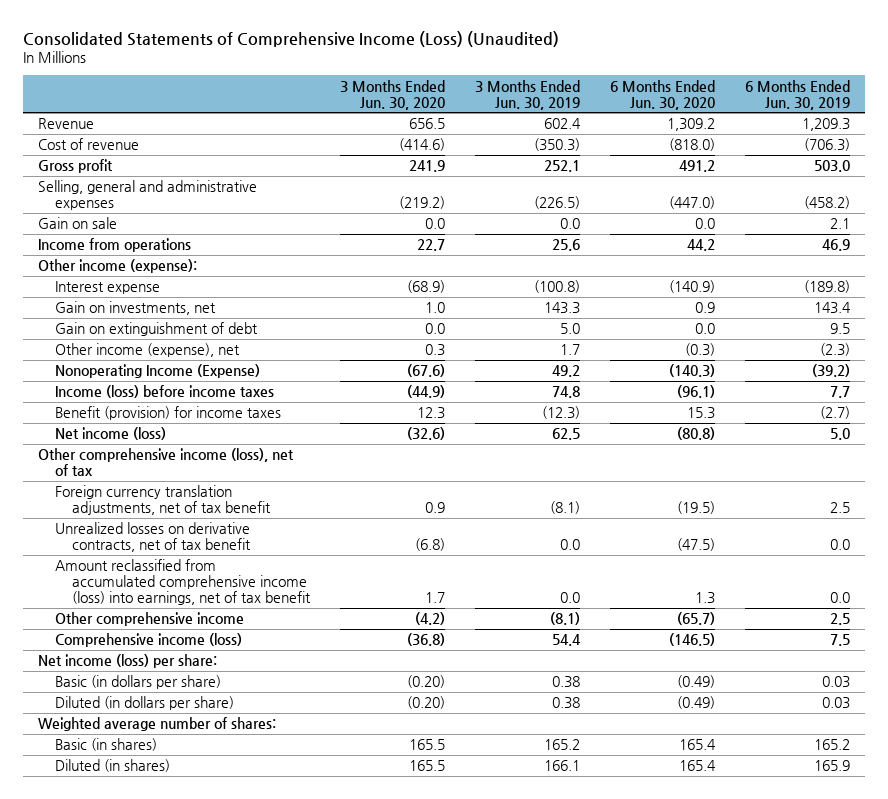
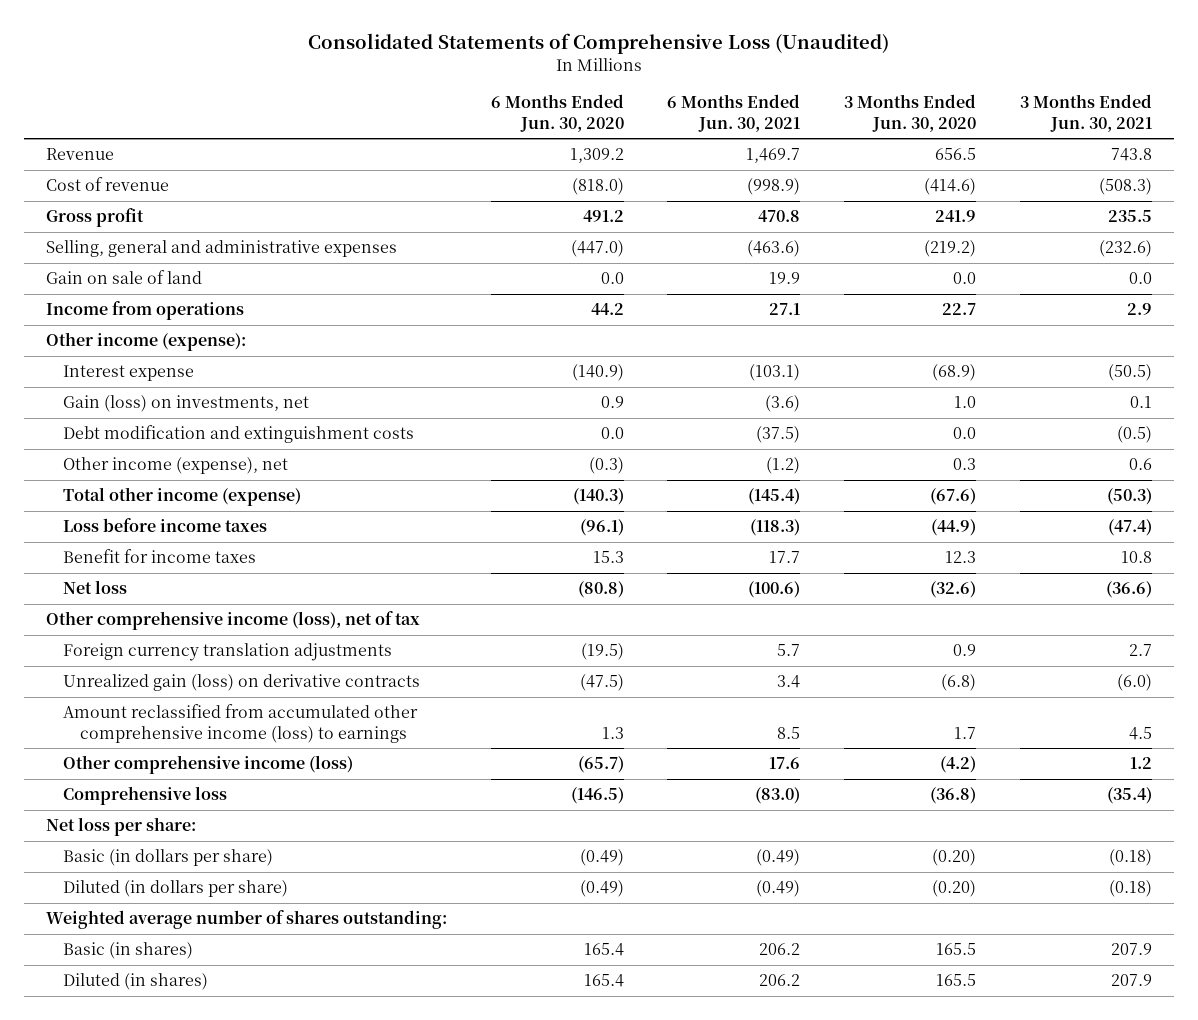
[23,30,560,47] Consolidated Statements of Comprehensive Income (Loss) (Unaudited) -> [307,33,889,55] Consolidated Statements of Comprehensive Loss (Unaudited)
[475,79,581,110] 3 Months Ended Jun. 30, 2019 -> none
[744,79,850,110] 6 Months Ended Jun. 30, 2019 -> none
none -> [667,94,801,132] 6 Months Ended Jun. 30, 2021
none -> [1019,94,1152,132] 3 Months Ended Jun. 30, 2021
[38,217,118,230] Gain on sale -> [45,270,202,285] Gain on sale of land
[55,301,217,316] Gain on investments, net -> [62,395,309,413] Gain (loss) on investments, net
[55,322,259,337] Gain on extinguishment of debt -> [62,425,414,444] Debt modification and extinguishment costs
[55,364,261,379] Nonoperating Income (Expense) -> [62,487,301,507] Total other income (expense)
[55,385,275,399] Income (loss) before income taxes -> [62,518,267,533] Loss before income taxes
[55,406,282,421] Benefit (provision) for income taxes -> [62,549,256,564] Benefit for income taxes
[55,427,167,441] Net income (loss) -> [62,580,127,595] Net loss
[55,485,272,516] Foreign currency translation adjustments, net of tax benefit -> [62,643,392,662] Foreign currency translation adjustments
[55,522,252,553] Unrealized losses on derivative contracts, net of tax benefit -> [62,674,420,692] Unrealized gain (loss) on derivative contracts
[55,559,312,606] Amount reclassified from accumulated comprehensive income (loss) into earnings, net of tax benefit -> [62,704,418,743] Amount reclassified from accumulated other comprehensive income (loss) to earnings
[55,612,245,627] Other comprehensive income -> [62,755,353,775] Other comprehensive income (loss)
[55,633,243,648] Comprehensive income (loss) -> [62,786,227,806] Comprehensive loss
[38,654,218,669] Net income (loss) per share: -> [45,817,196,837] Net loss per share:
[38,717,277,732] Weighted average number of shares: -> [45,910,447,930] Weighted average number of shares outstanding:

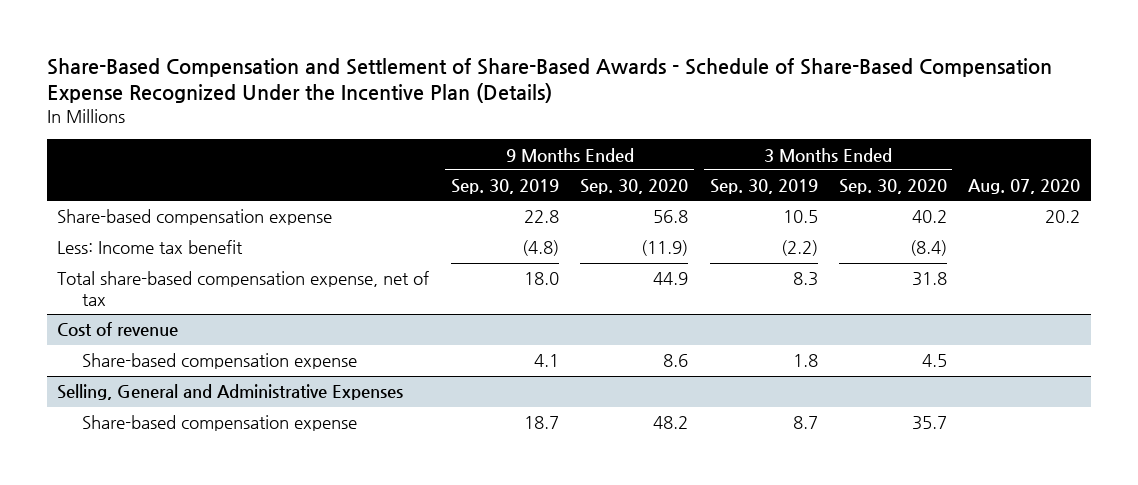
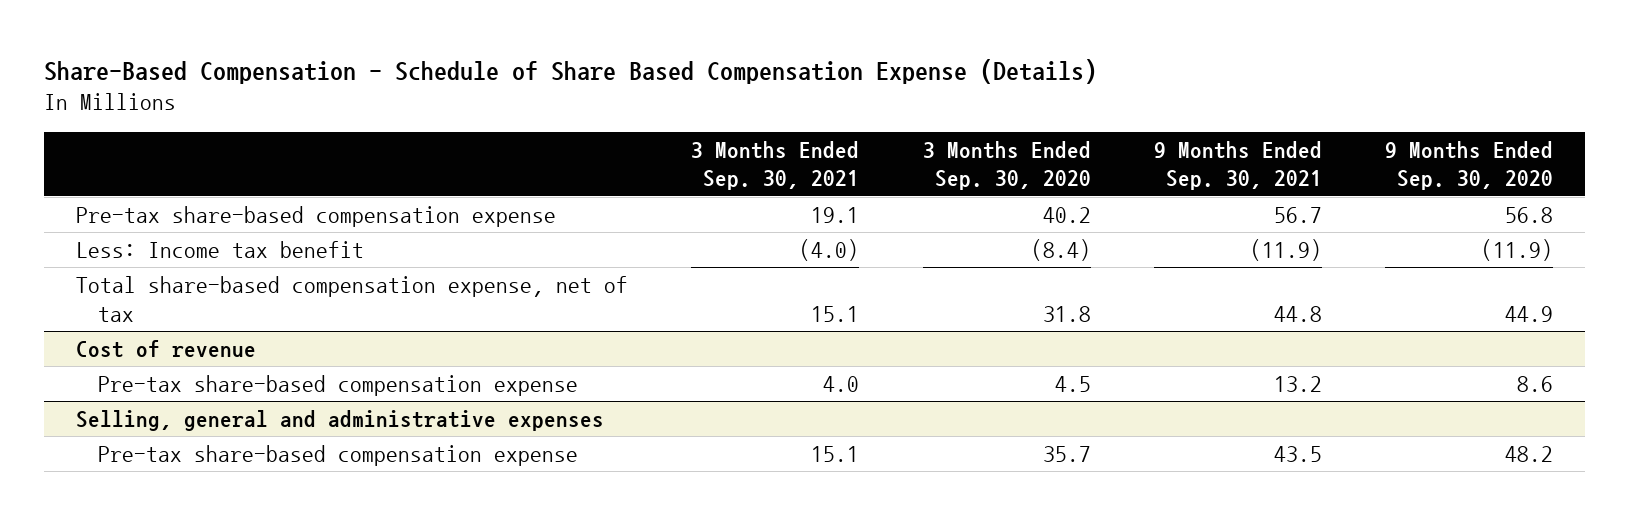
[46,58,1052,104] Share-Based Compensation and Settlement of Share-Based Awards - Schedule of Share-Based Compensation Expense Recognized Under the Incentive Plan (Details) -> [44,59,1098,85] Share-Based Compensation - Schedule of Share Based Compensation Expense (Details)
[450,179,559,195] Sep. 30, 2019 -> none
[709,179,818,195] Sep. 30, 2019 -> none
[968,179,1081,195] Aug. 07, 2020 -> none
none -> [691,140,860,191] 3 Months Ended Sep. 30, 2021
none -> [1153,140,1322,191] 9 Months Ended Sep. 30, 2021
[57,209,333,226] Share-based compensation expense -> [75,205,556,227] Pre-tax share-based compensation expense
[81,353,357,370] Share-based compensation expense -> [97,374,578,396] Pre-tax share-based compensation expense
[57,384,404,401] Selling, General and Administrative Expenses -> [75,409,604,431] Selling, general and administrative expenses
[81,415,357,432] Share-based compensation expense -> [97,444,578,466] Pre-tax share-based compensation expense

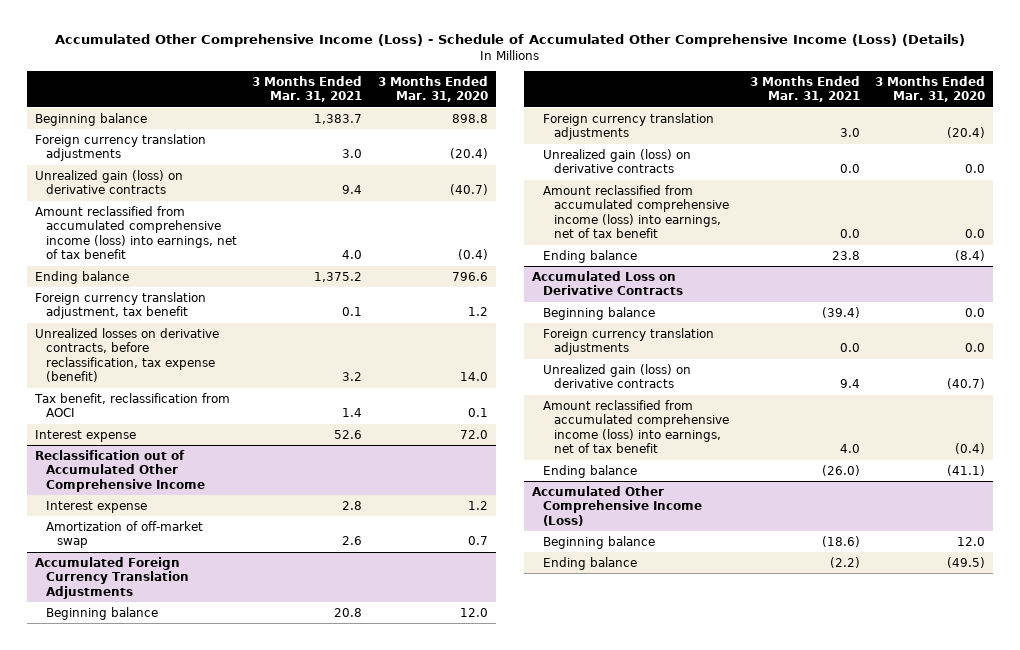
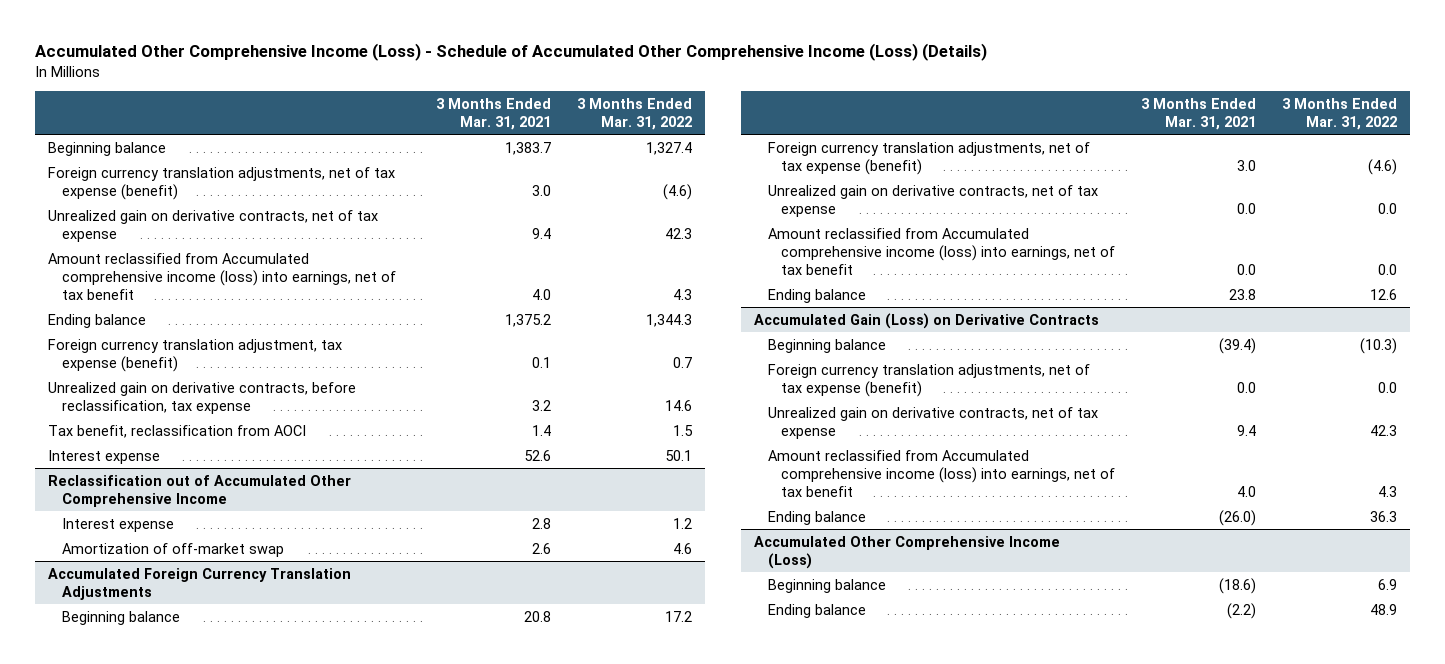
[378,75,489,103] 3 Months Ended Mar. 31, 2020 -> none
none -> [576,97,692,130] 3 Months Ended Mar. 31, 2022
[34,133,206,162] Foreign currency translation adjustments -> [47,166,395,200] Foreign currency translation adjustments, net of tax expense (benefit)
[34,169,183,195] Unrealized gain (loss) on derivative contracts -> [47,209,378,242] Unrealized gain on derivative contracts, net of tax expense
[34,205,237,260] Amount reclassified from accumulated comprehensive income (loss) into earnings, net of tax benefit -> [47,252,396,300] Amount reclassified from Accumulated comprehensive income (loss) into earnings, net of tax benefit
[34,291,206,320] Foreign currency translation adjustment, tax benefit -> [47,338,342,372] Foreign currency translation adjustment, tax expense (benefit)
[34,327,219,383] Unrealized losses on derivative contracts, before reclassification, tax expense (benefit) -> [47,381,356,414] Unrealized gain on derivative contracts, before reclassification, tax expense
[543,112,715,141] Foreign currency translation adjustments -> [767,141,1090,175] Foreign currency translation adjustments, net of tax expense (benefit)
[543,148,692,174] Unrealized gain (loss) on derivative contracts -> [767,184,1098,217] Unrealized gain on derivative contracts, net of tax expense
[543,184,730,239] Amount reclassified from accumulated comprehensive income (loss) into earnings, net of tax benefit -> [767,227,1116,275] Amount reclassified from Accumulated comprehensive income (loss) into earnings, net of tax benefit
[531,270,684,296] Accumulated Loss on Derivative Contracts -> [753,312,1099,329] Accumulated Gain (Loss) on Derivative Contracts
[543,327,715,356] Foreign currency translation adjustments -> [767,363,1090,397] Foreign currency translation adjustments, net of tax expense (benefit)
[543,363,692,389] Unrealized gain (loss) on derivative contracts -> [767,406,1098,439] Unrealized gain on derivative contracts, net of tax expense
[543,399,730,454] Amount reclassified from accumulated comprehensive income (loss) into earnings, net of tax benefit -> [767,449,1116,497] Amount reclassified from Accumulated comprehensive income (loss) into earnings, net of tax benefit

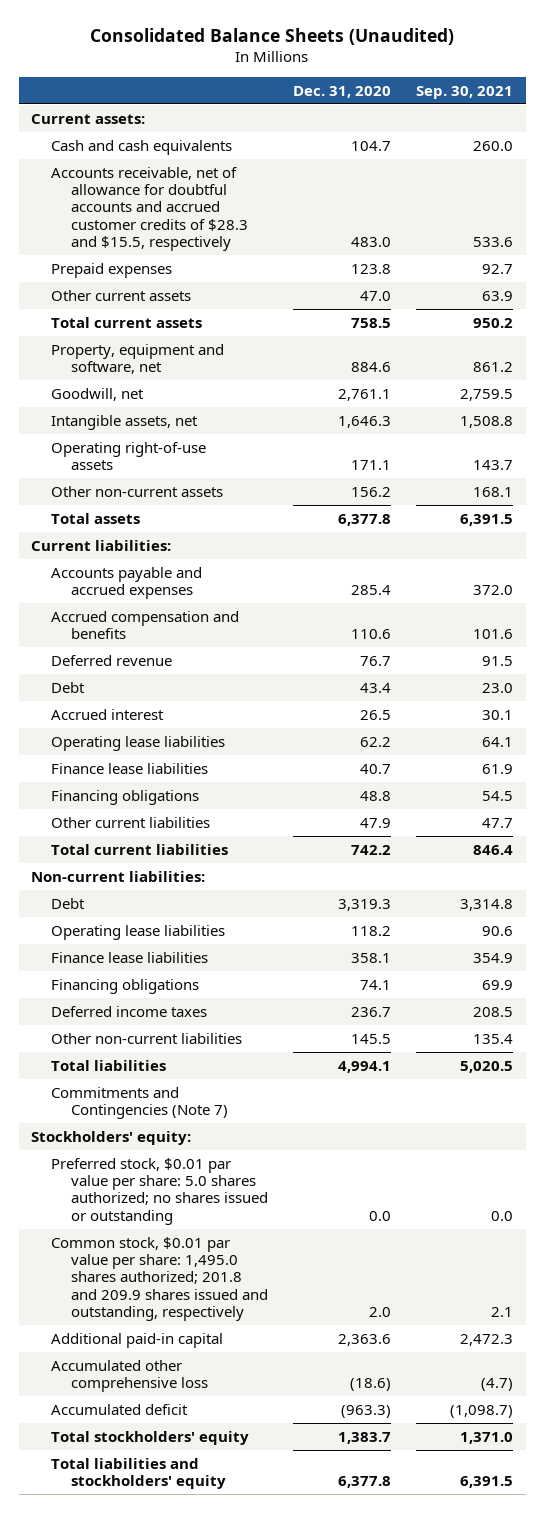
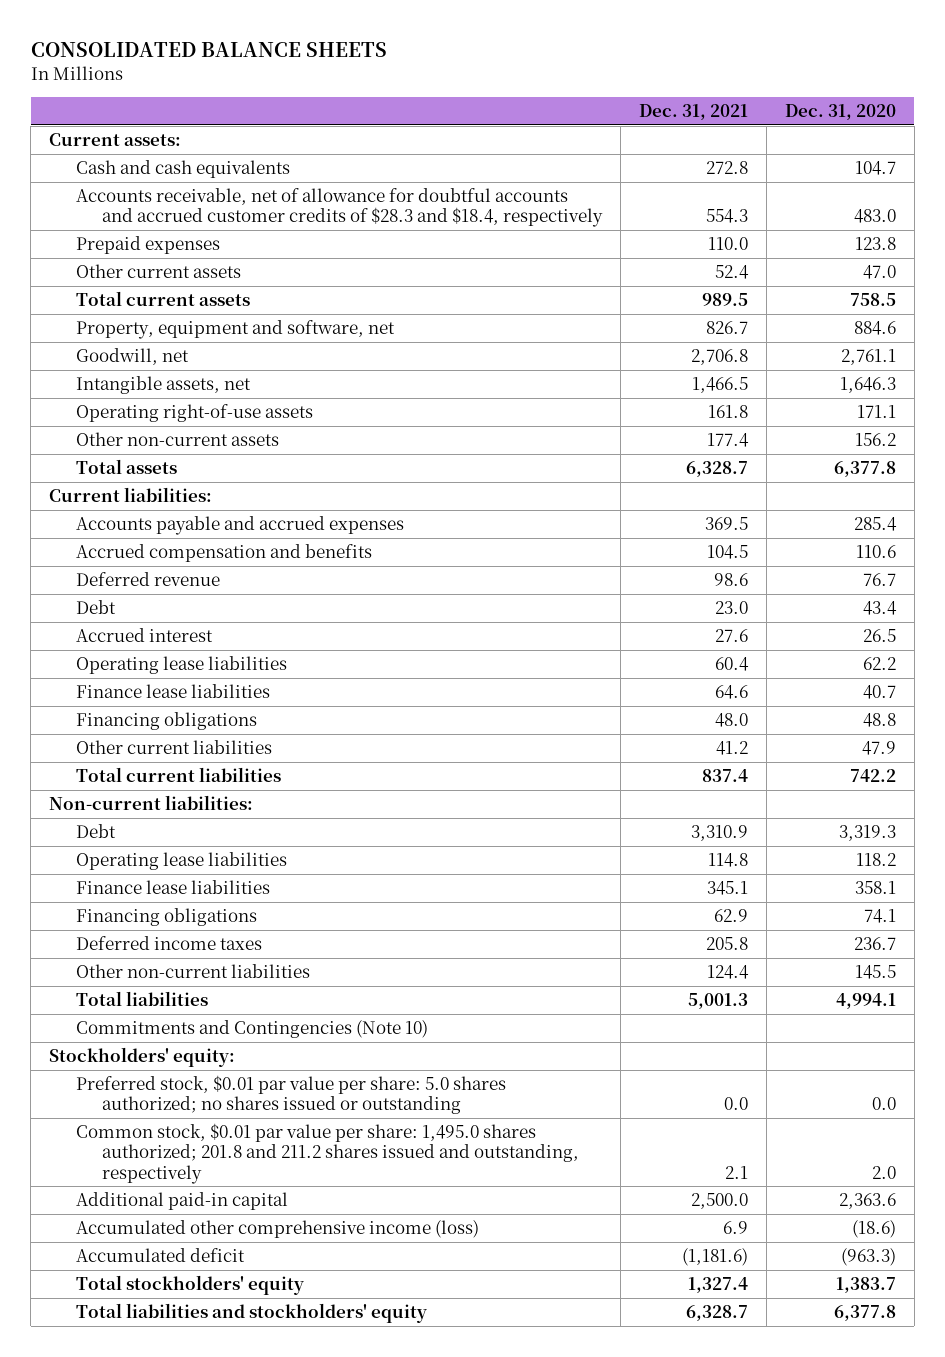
[90,28,455,46] Consolidated Balance Sheets (Unaudited) -> [30,41,387,57] CONSOLIDATED BALANCE SHEETS
[416,86,514,100] Sep. 30, 2021 -> none
none -> [638,103,748,120] Dec. 31, 2021
[51,166,248,252] Accounts receivable, net of allowance for doubtful accounts and accrued customer credits of $28.3 and $15.5, respectively -> [75,188,604,228] Accounts receivable, net of allowance for doubtful accounts and accrued customer credits of $28.3 and $18.4, respectively
[51,1086,228,1120] Commitments and Contingencies (Note 7) -> [75,1020,428,1039] Commitments and Contingencies (Note 10)
[51,1236,268,1322] Common stock, $0.01 par value per share: 1,495.0 shares authorized; 201.8 and 209.9 shares issued and outstanding, respectively -> [75,1123,580,1184] Common stock, $0.01 par value per share: 1,495.0 shares authorized; 201.8 and 211.2 shares issued and outstanding, respectively
[51,1359,208,1393] Accumulated other comprehensive loss -> [75,1220,479,1239] Accumulated other comprehensive income (loss)

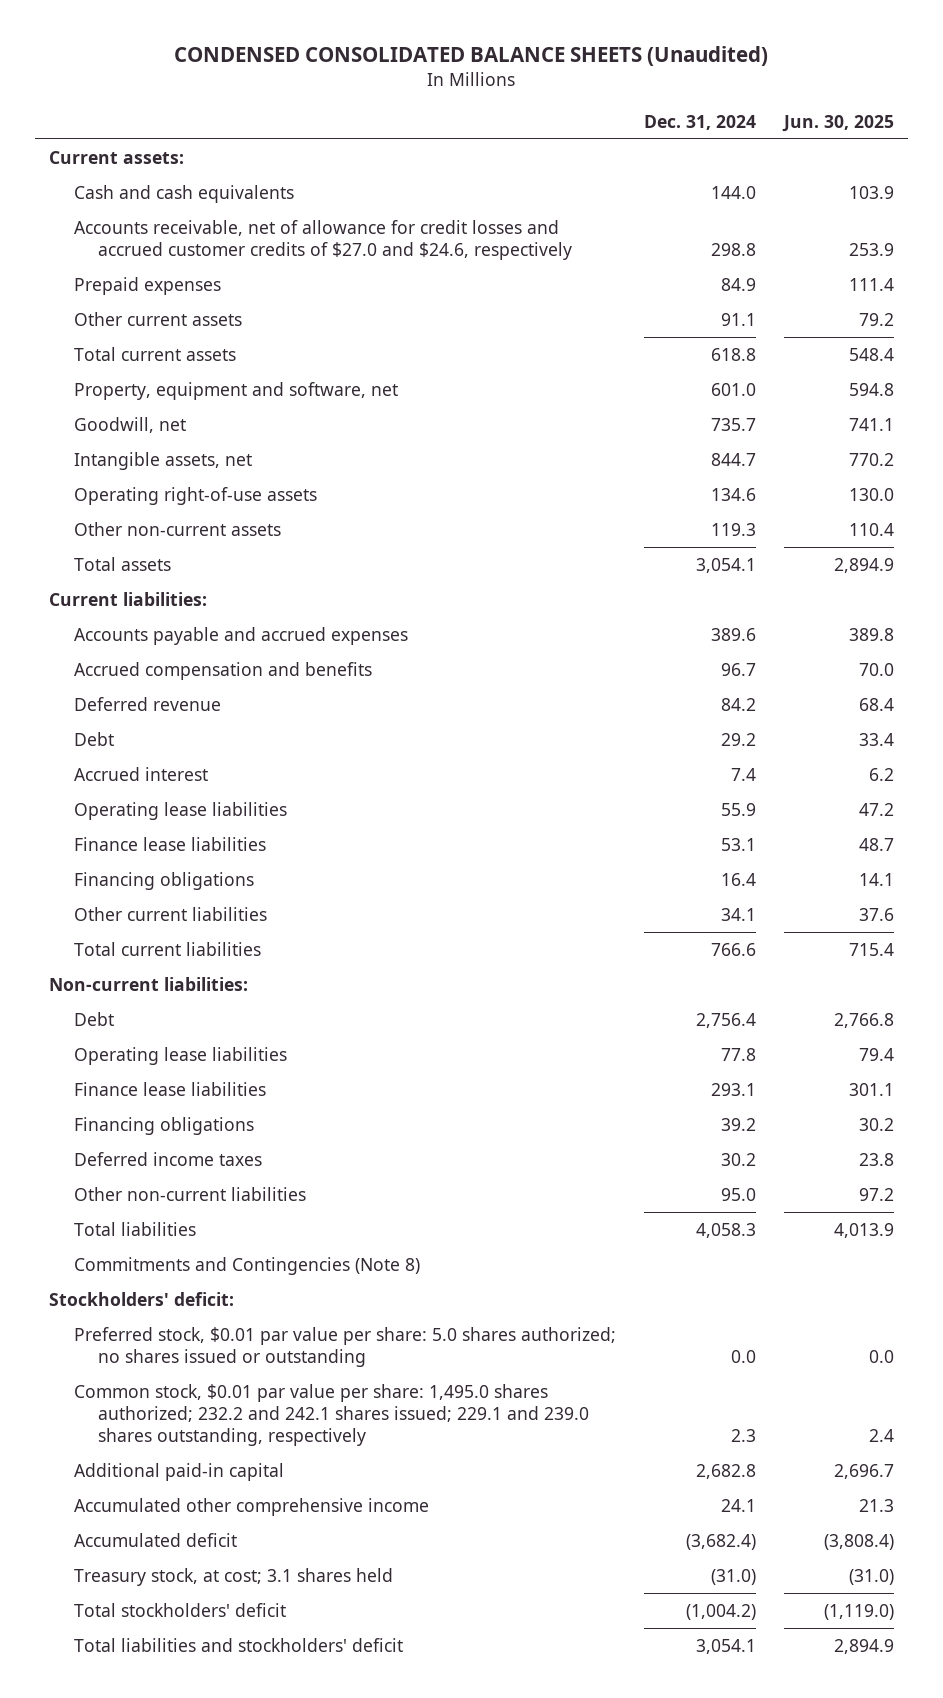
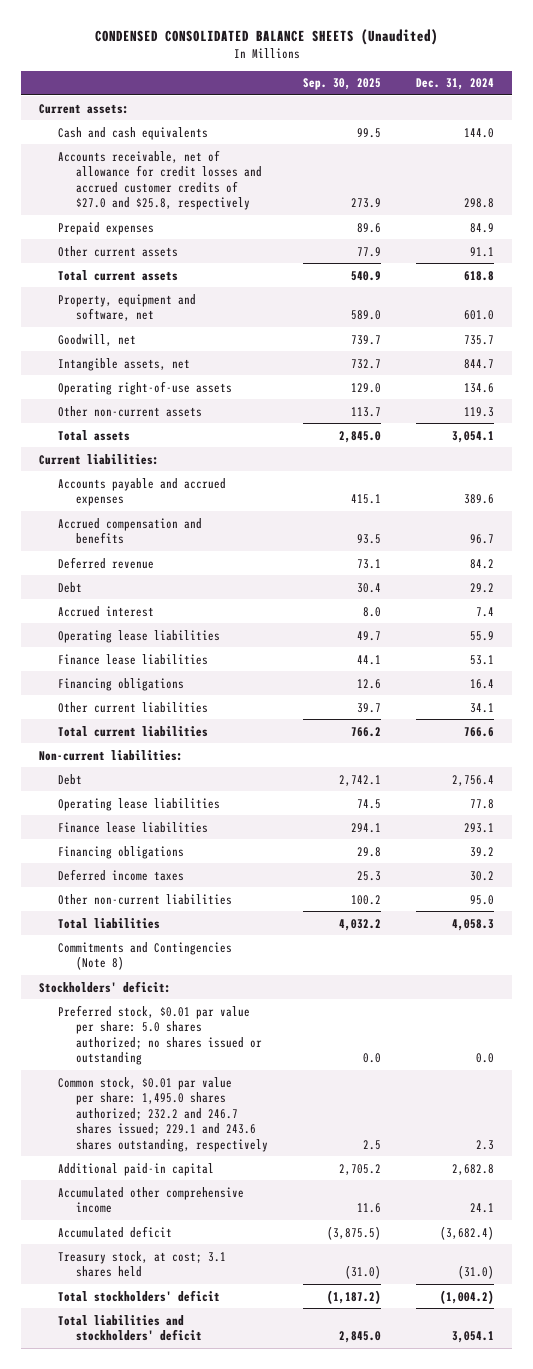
[781,114,894,132] Jun. 30, 2025 -> none
none -> [303,78,382,91] Sep. 30, 2025
[73,219,573,261] Accounts receivable, net of allowance for credit losses and accrued customer credits of $27.0 and $24.6, respectively -> [57,149,263,211] Accounts receivable, net of allowance for credit losses and accrued customer credits of $27.0 and $25.8, respectively
[73,1383,590,1447] Common stock, $0.01 par value per share: 1,495.0 shares authorized; 232.2 and 242.1 shares issued; 229.1 and 239.0 shares outstanding, respectively -> [57,1076,269,1152] Common stock, $0.01 par value per share: 1,495.0 shares authorized; 232.2 and 246.7 shares issued; 229.1 and 243.6 shares outstanding, respectively

